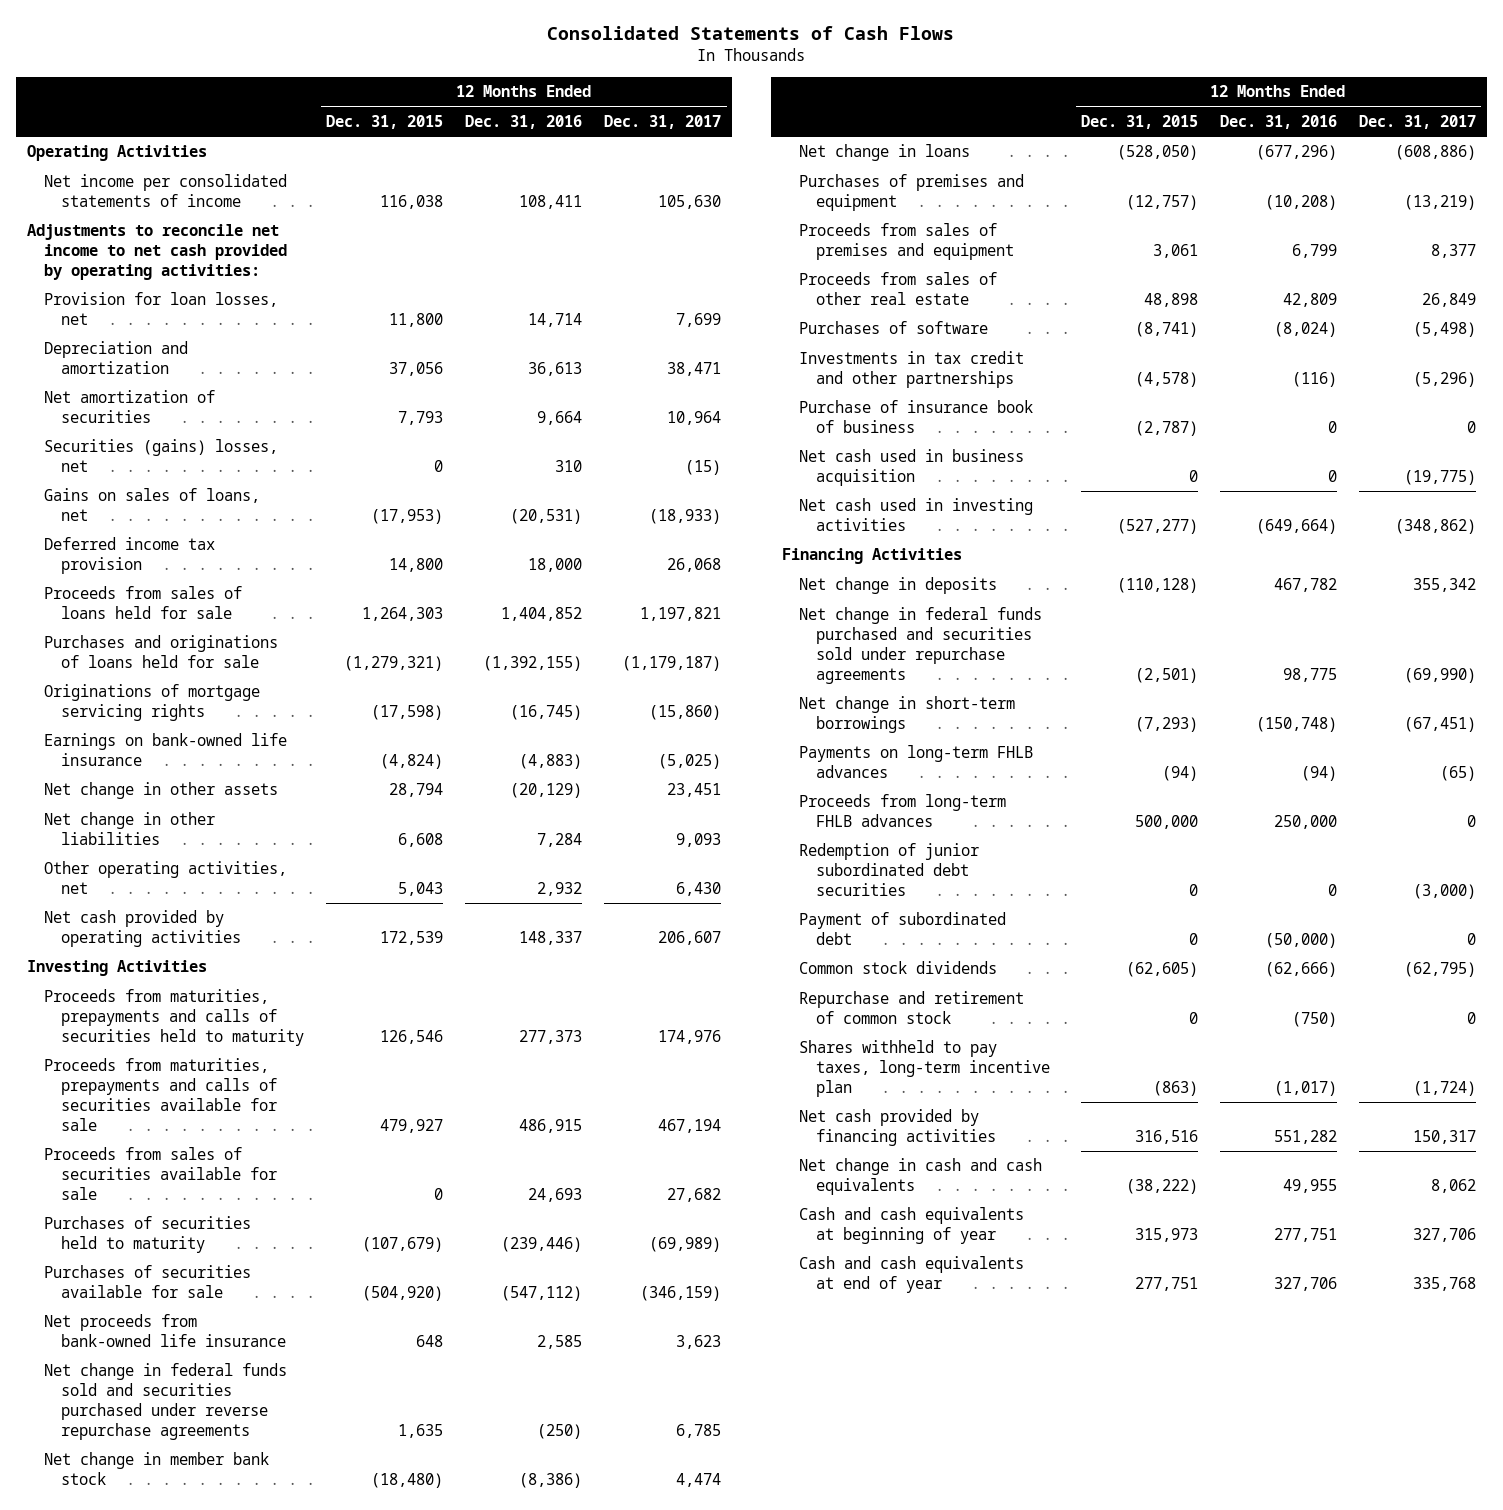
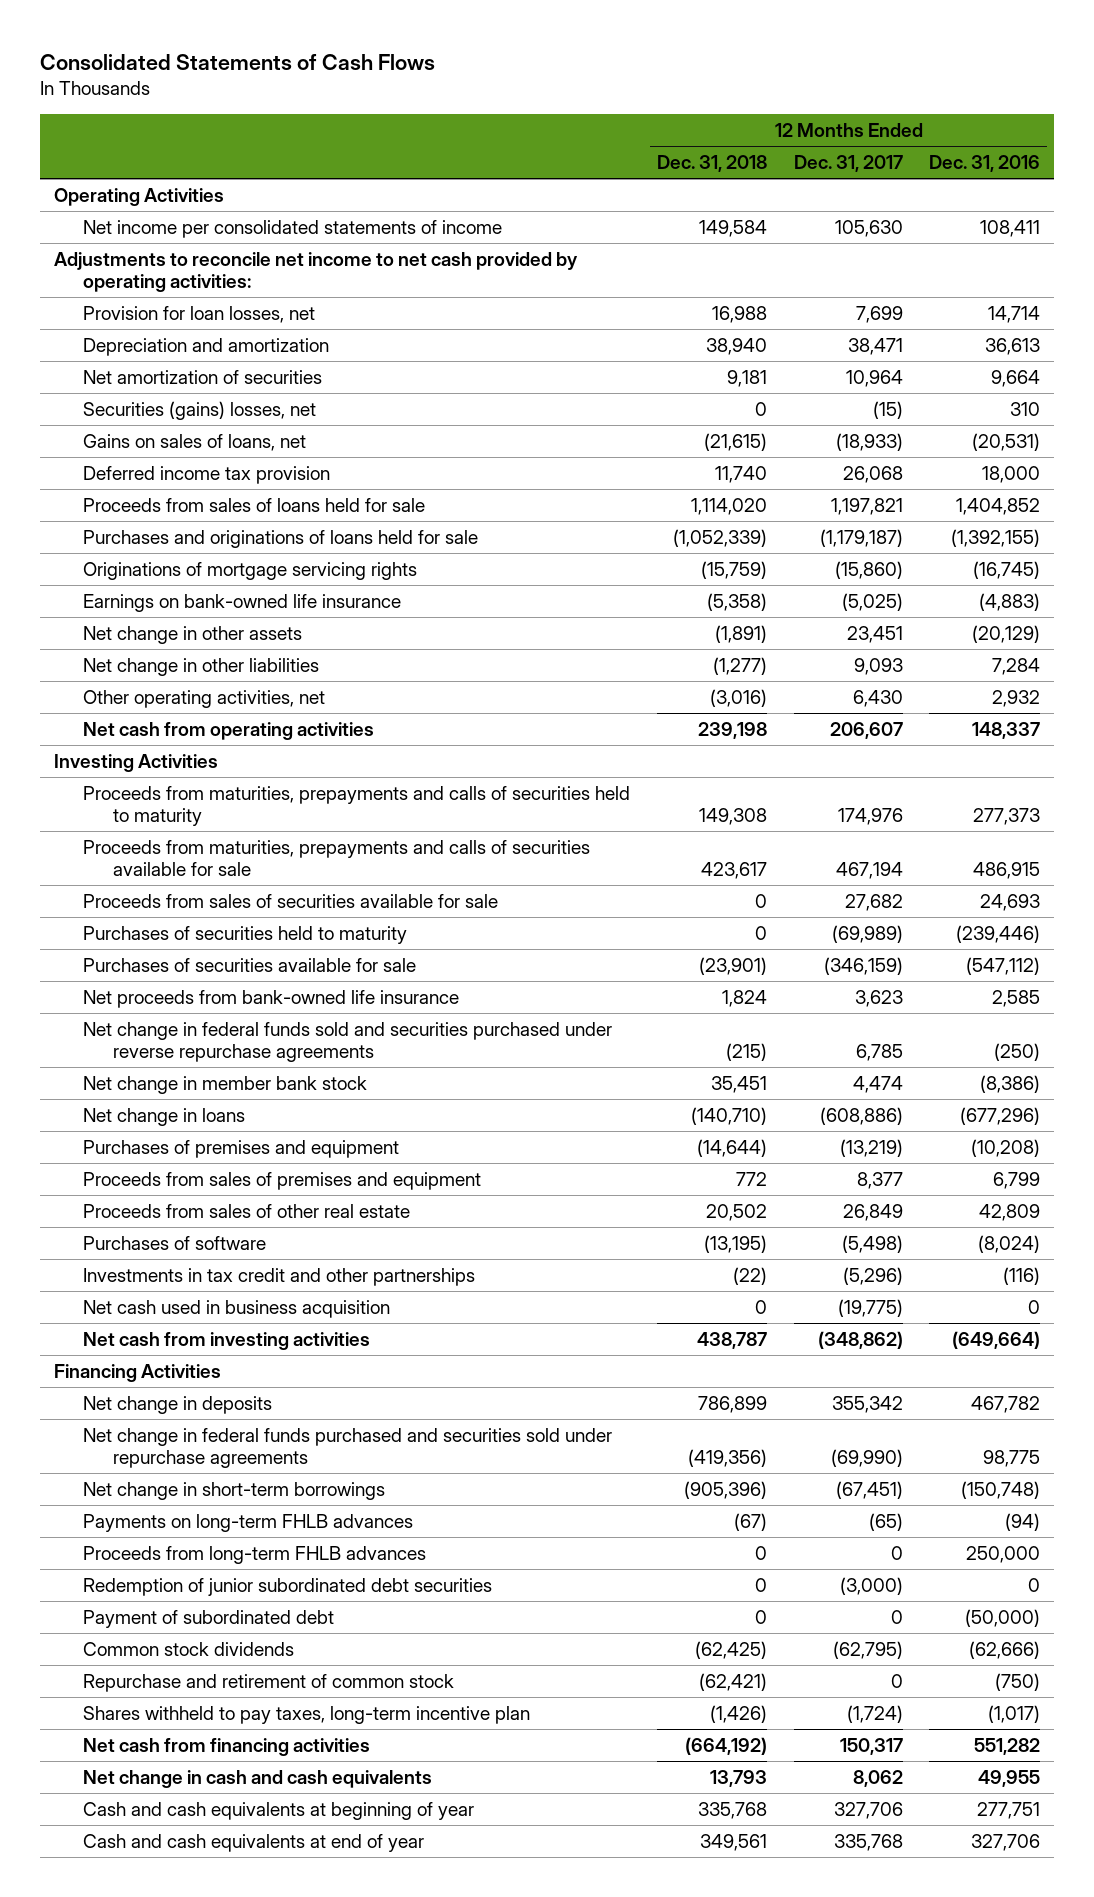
[326,114,444,129] Dec. 31, 2015 -> none
none -> [657,154,768,172] Dec. 31, 2018
[44,910,242,948] Net cash provided by operating activities -> [83,721,375,740] Net cash from operating activities
[799,400,1034,434] Purchase of insurance book of business -> none
[799,498,1034,532] Net cash used in investing activities -> [83,1331,371,1350] Net cash from investing activities
[799,1109,997,1147] Net cash provided by financing activities -> [83,1737,371,1756] Net cash from financing activities

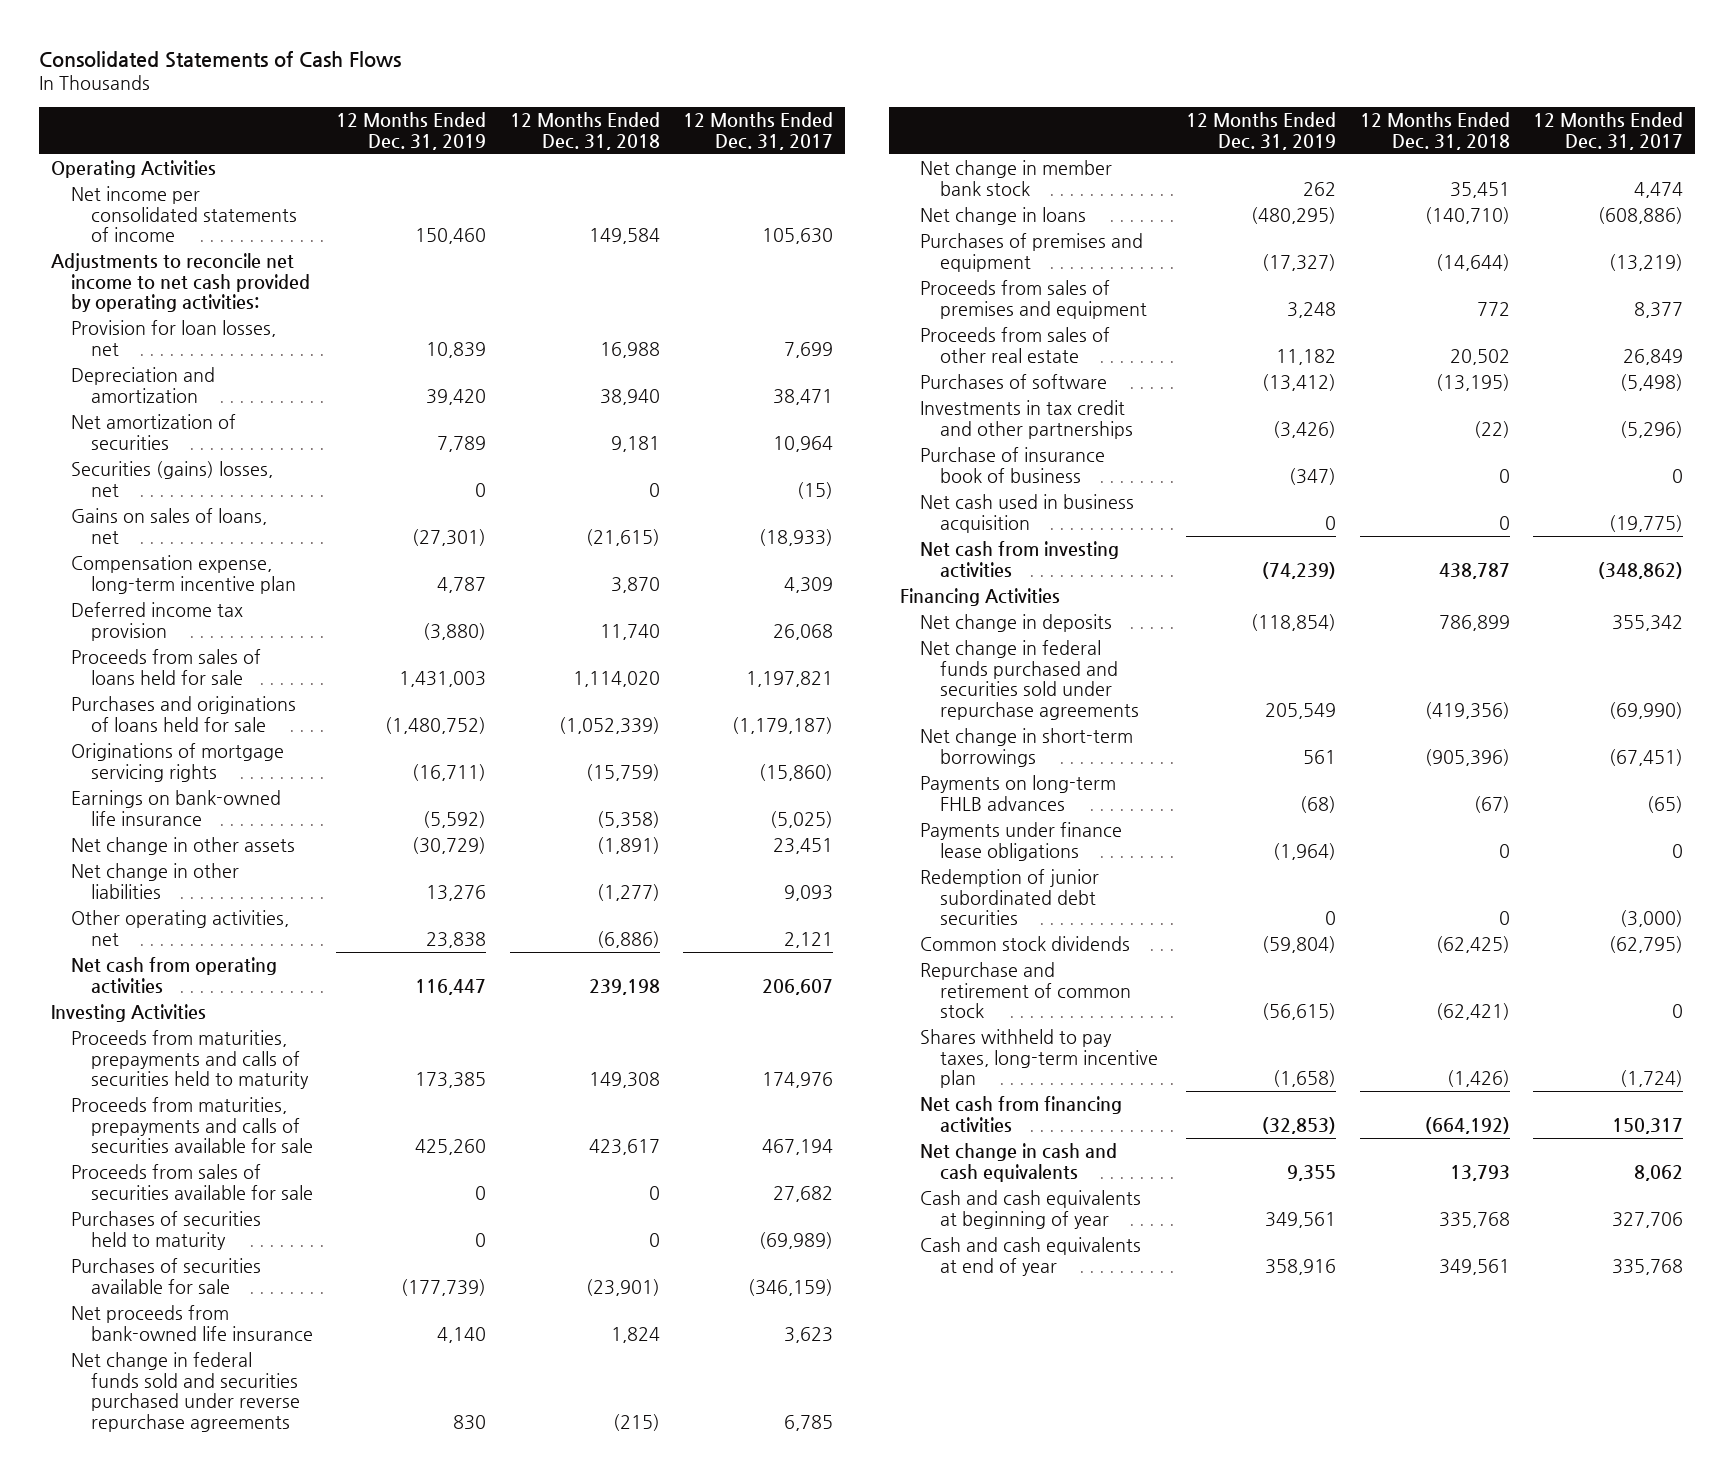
[929,154,1041,172] Dec. 31, 2016 -> none
none -> [336,111,487,150] 12 Months Ended Dec. 31, 2019
none -> [70,555,296,594] Compensation expense, long-term incentive plan
[710,688,768,707] (3,016) -> [596,930,660,948] (6,886)
[852,689,903,707] 6,430 -> [784,931,834,948] 2,121
none -> [920,447,1106,483] Purchase of insurance book of business
[83,1545,427,1564] Proceeds from long-term FHLB advances -> none
none -> [920,822,1123,861] Payments under finance lease obligations
[83,1609,335,1628] Payment of subordinated debt -> none

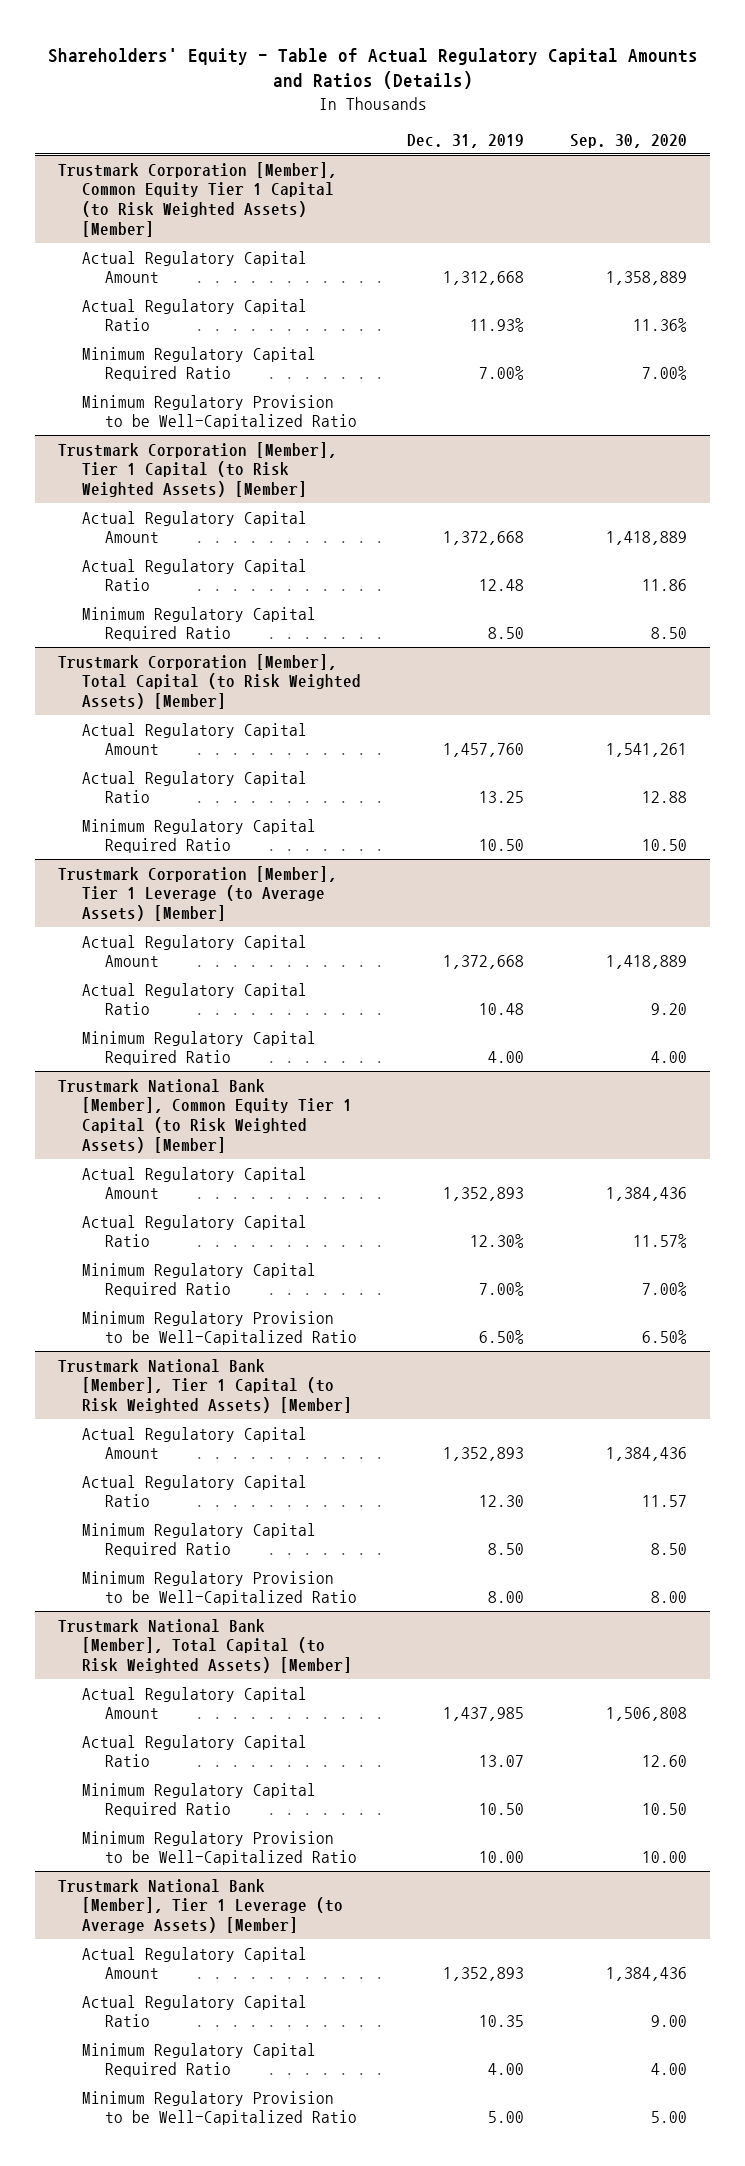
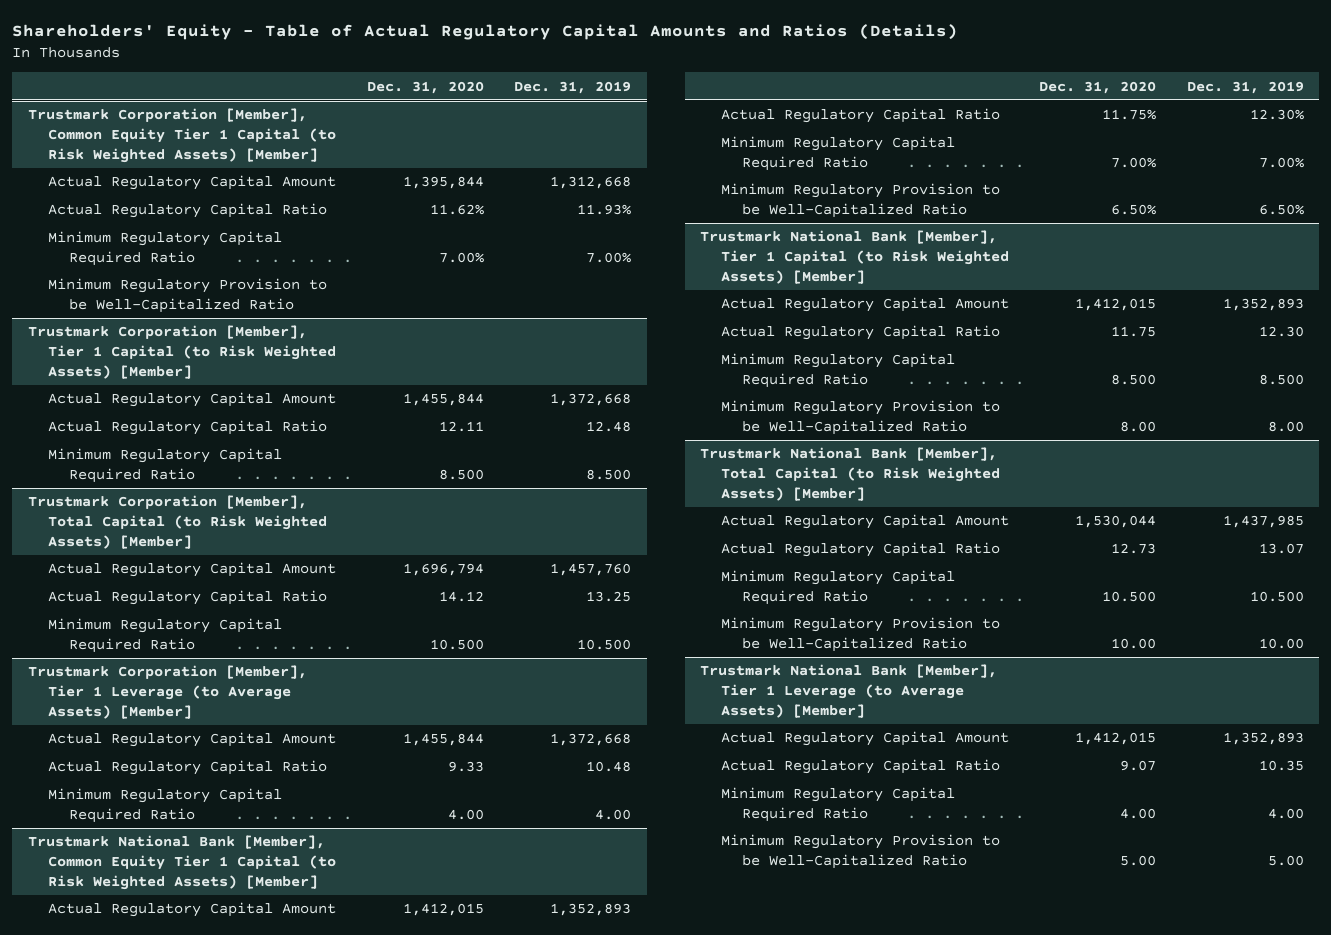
[569,133,687,148] Sep. 30, 2020 -> none
none -> [366,80,484,94] Dec. 31, 2020
[487,627,524,640] 8.50 -> [586,469,632,481] 8.500
[478,839,524,852] 10.50 -> [577,639,632,651] 10.500
[487,1543,524,1556] 8.50 -> [1258,374,1304,386] 8.500
[478,1803,524,1816] 10.50 -> [1249,591,1304,603] 10.500

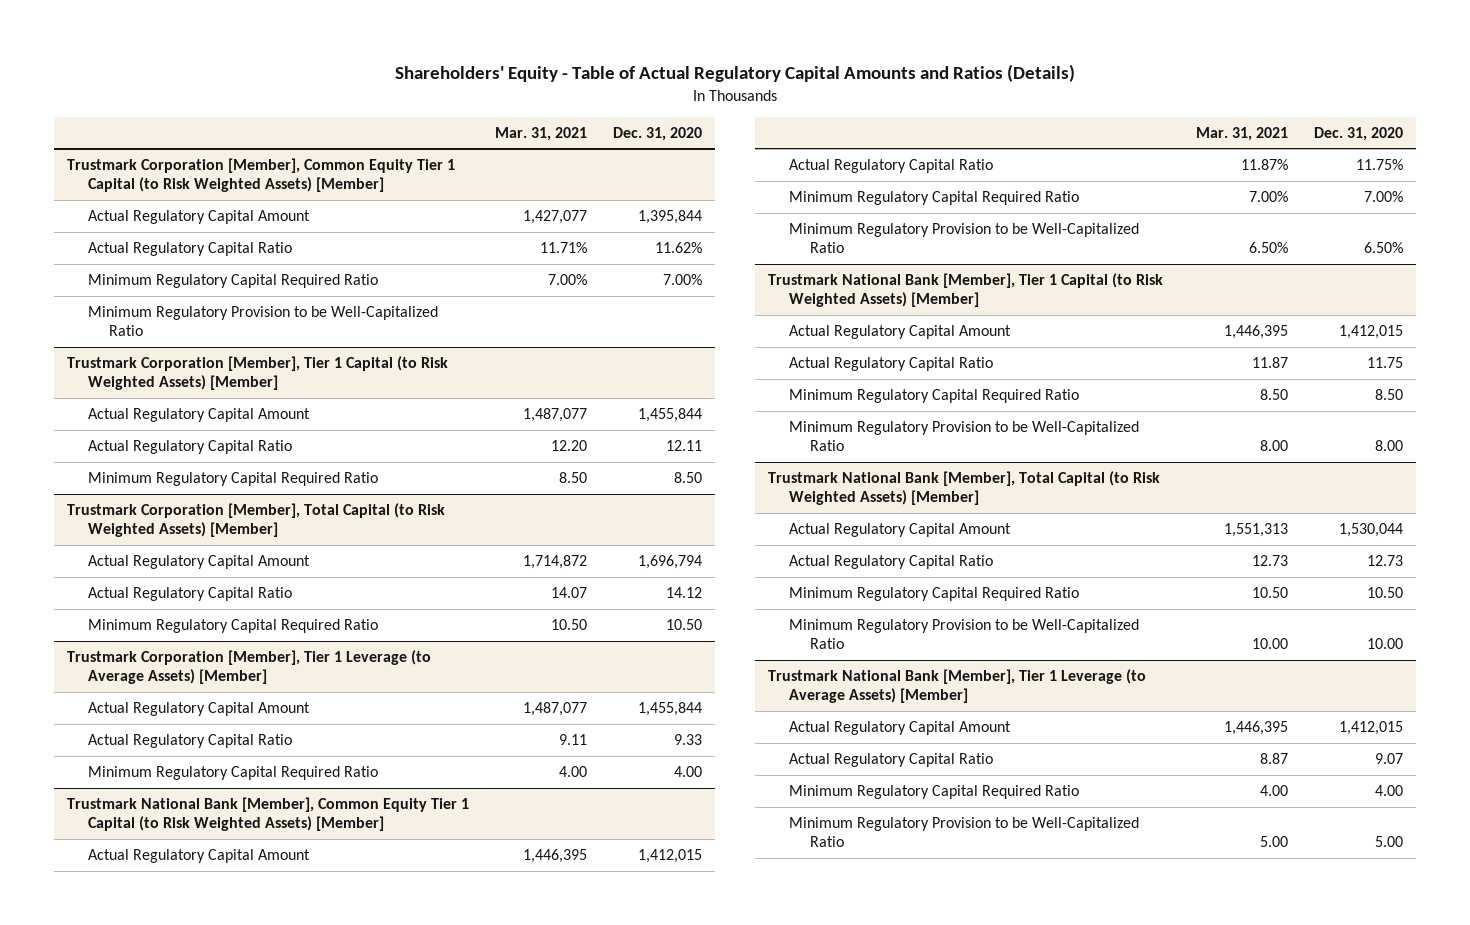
[514,80,632,94] Dec. 31, 2019 -> none
none -> [494,126,587,141] Mar. 31, 2021
[438,469,484,481] 8.500 -> [673,472,702,484] 8.50
[429,639,484,651] 10.500 -> [665,619,702,631] 10.50
[1111,374,1157,386] 8.500 -> [1374,389,1403,401] 8.50
[1102,591,1157,603] 10.500 -> [1366,587,1403,599] 10.50

